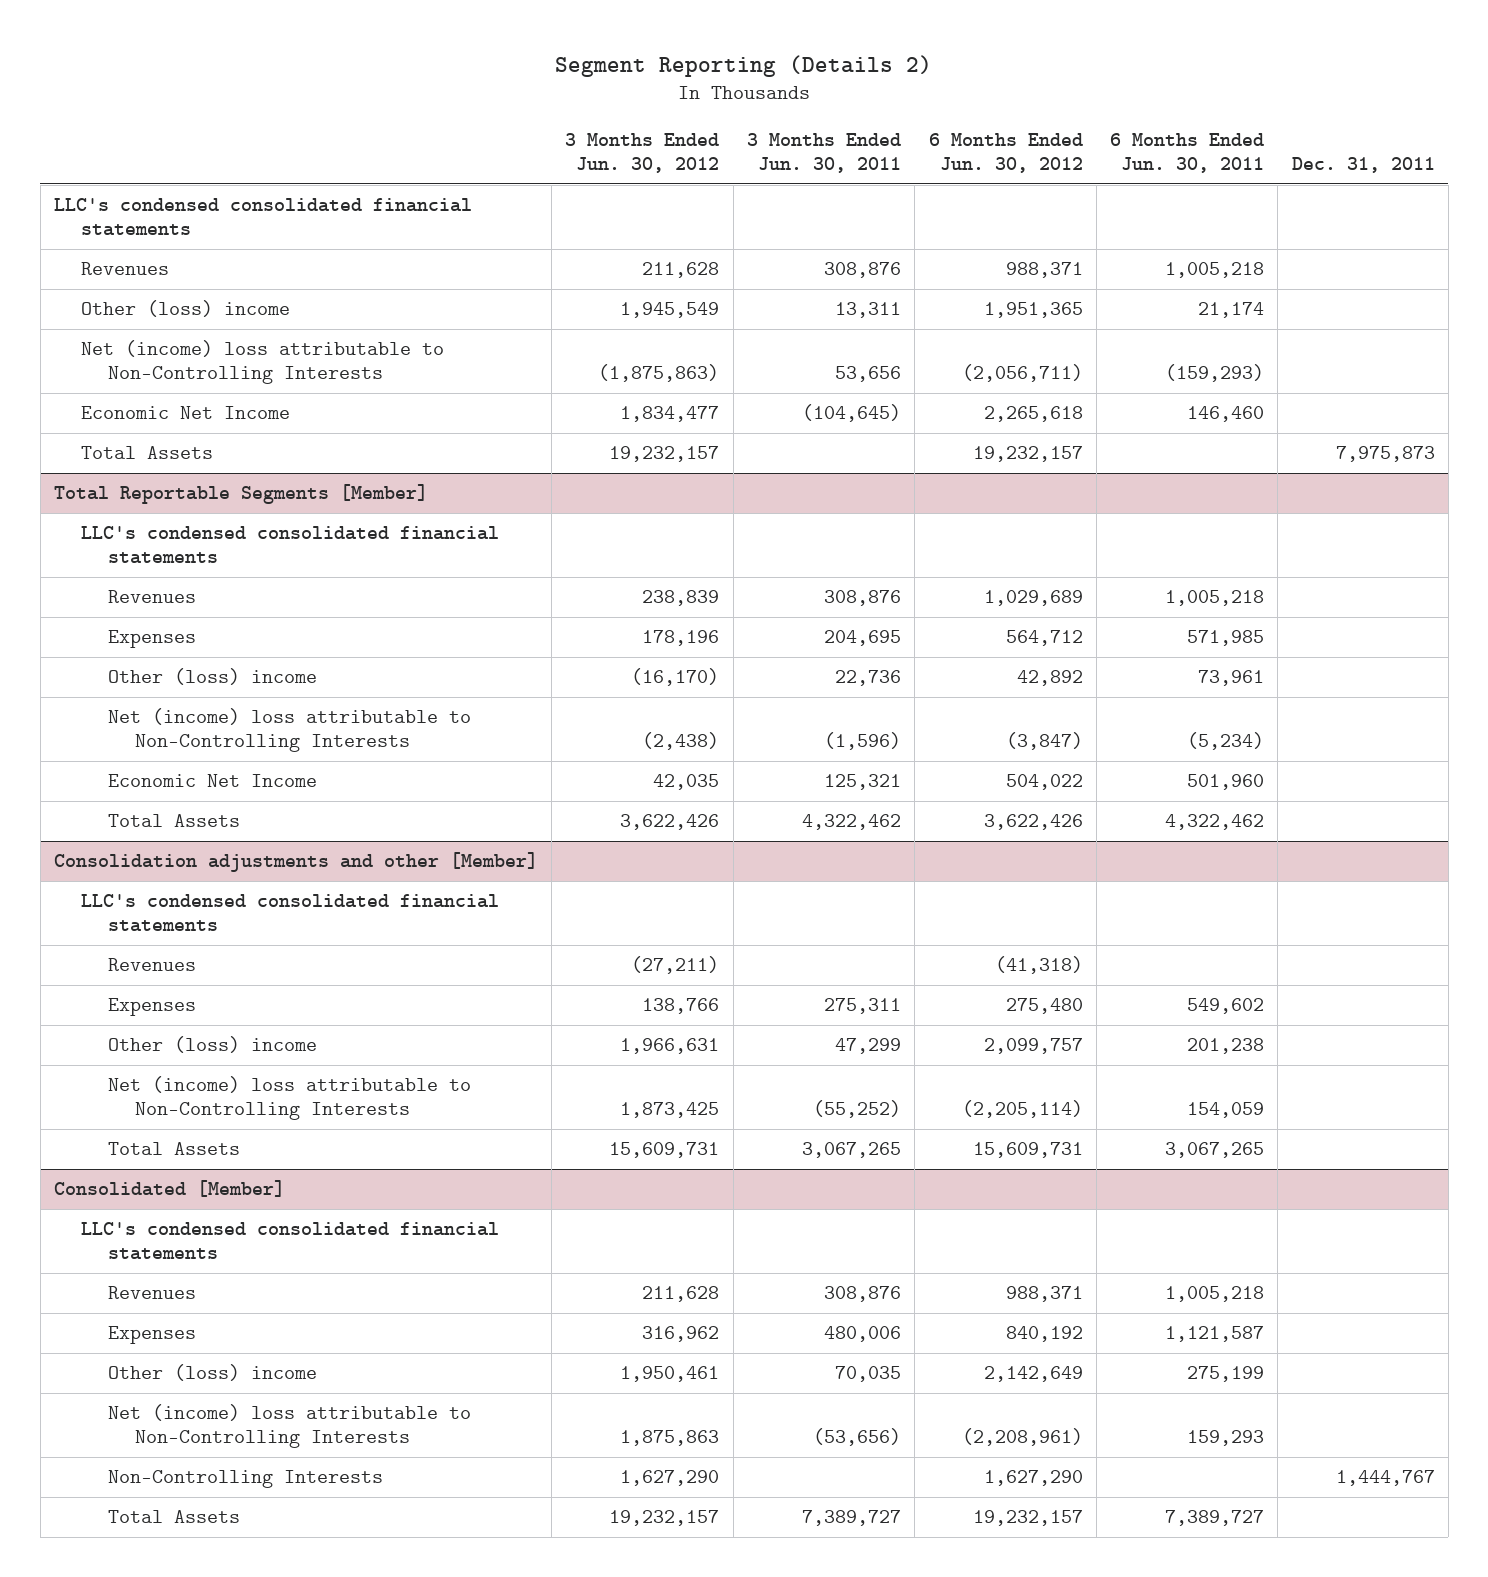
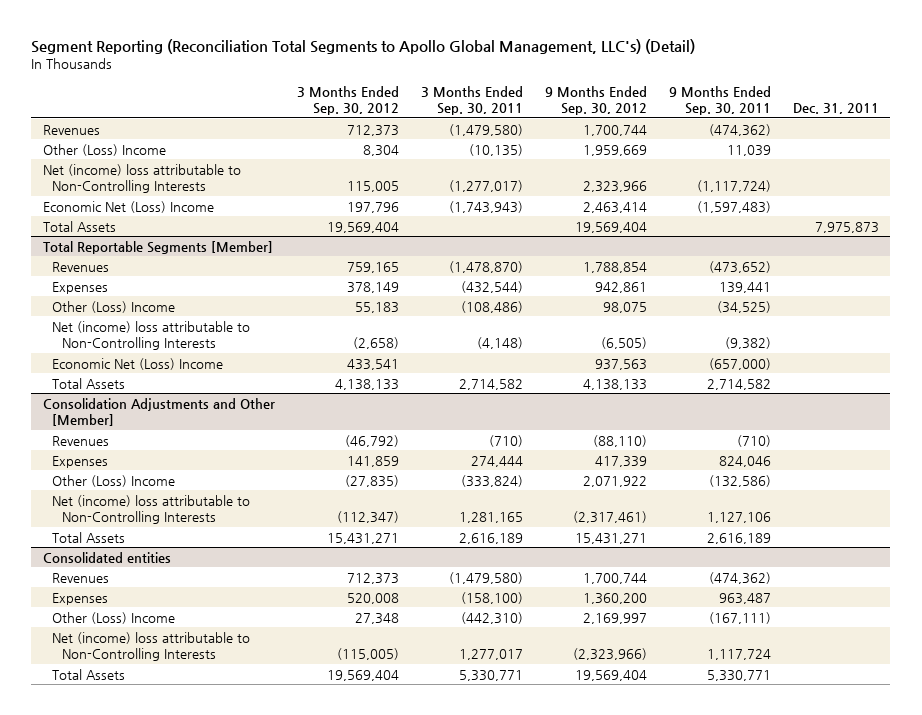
[555,54,933,77] Segment Reporting (Details 2) -> [31,39,696,55] Segment Reporting (Reconciliation Total Segments to Apollo Global Management, LLC's) (Detail)
[565,132,720,173] 3 Months Ended Jun. 30, 2012 -> none
[746,132,901,173] 3 Months Ended Jun. 30, 2011 -> none
[928,132,1083,173] 6 Months Ended Jun. 30, 2012 -> none
[1110,132,1265,173] 6 Months Ended Jun. 30, 2011 -> none
none -> [296,85,399,115] 3 Months Ended Sep. 30, 2012
none -> [420,85,523,115] 3 Months Ended Sep. 30, 2011
none -> [544,85,647,115] 9 Months Ended Sep. 30, 2012
none -> [668,85,771,115] 9 Months Ended Sep. 30, 2011
[53,198,472,237] LLC's condensed consolidated financial statements -> none
[80,300,290,318] Other (loss) income -> [42,143,166,156] Other (Loss) Income
[80,406,290,420] Economic Net Income -> [42,200,214,213] Economic Net (Loss) Income
[80,526,499,565] LLC's condensed consolidated financial statements -> none
[108,668,318,686] Other (loss) income -> [52,300,176,313] Other (Loss) Income
[108,774,318,788] Economic Net Income -> [52,357,224,370] Economic Net (Loss) Income
[80,894,499,933] LLC's condensed consolidated financial statements -> none
[53,852,538,873] Consolidation adjustments and other [Member] -> [42,397,275,426] Consolidation Adjustments and Other [Member]
[108,1036,318,1054] Other (loss) income -> [52,474,176,487] Other (Loss) Income
[80,1222,499,1261] LLC's condensed consolidated financial statements -> none
[53,1180,285,1198] Consolidated [Member] -> [42,551,171,563] Consolidated entities
[108,1364,318,1382] Other (loss) income -> [52,611,176,624] Other (Loss) Income
[108,1470,384,1489] Non-Controlling Interests -> none

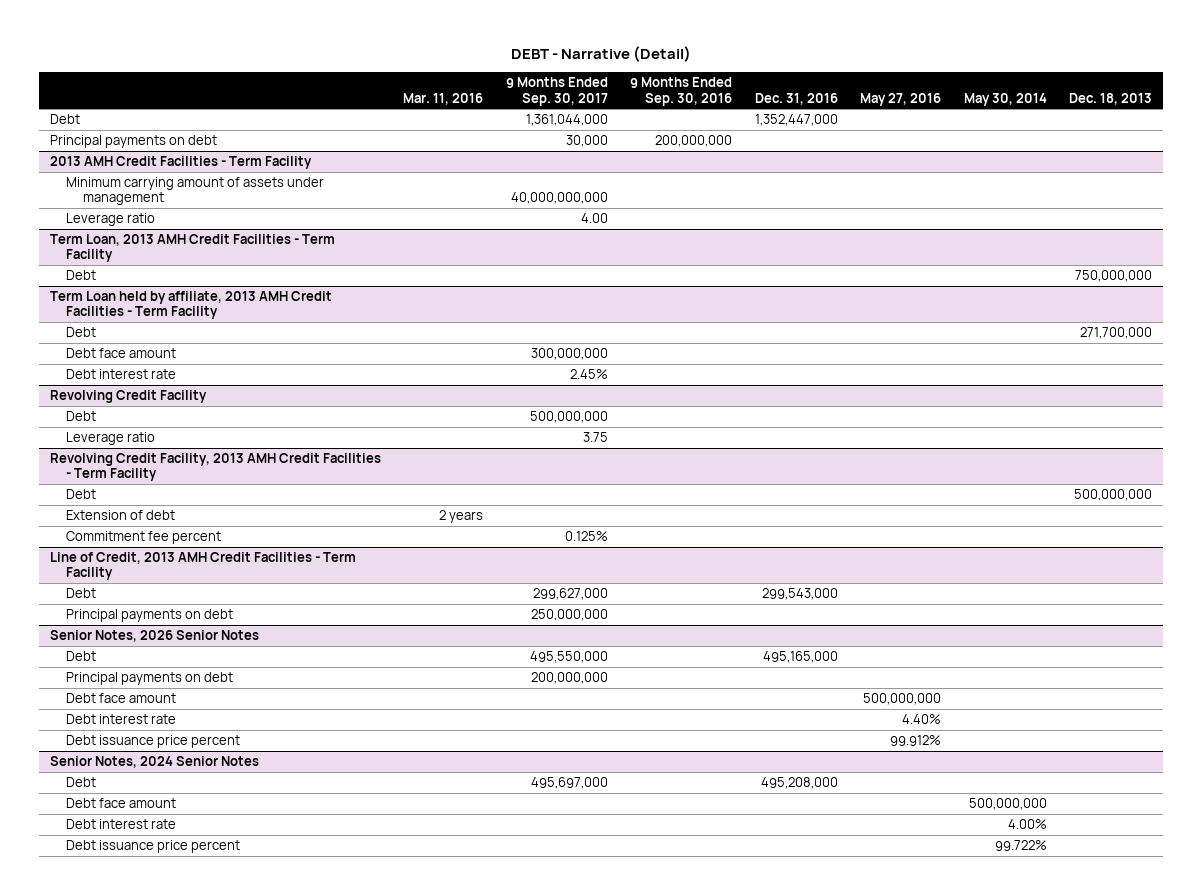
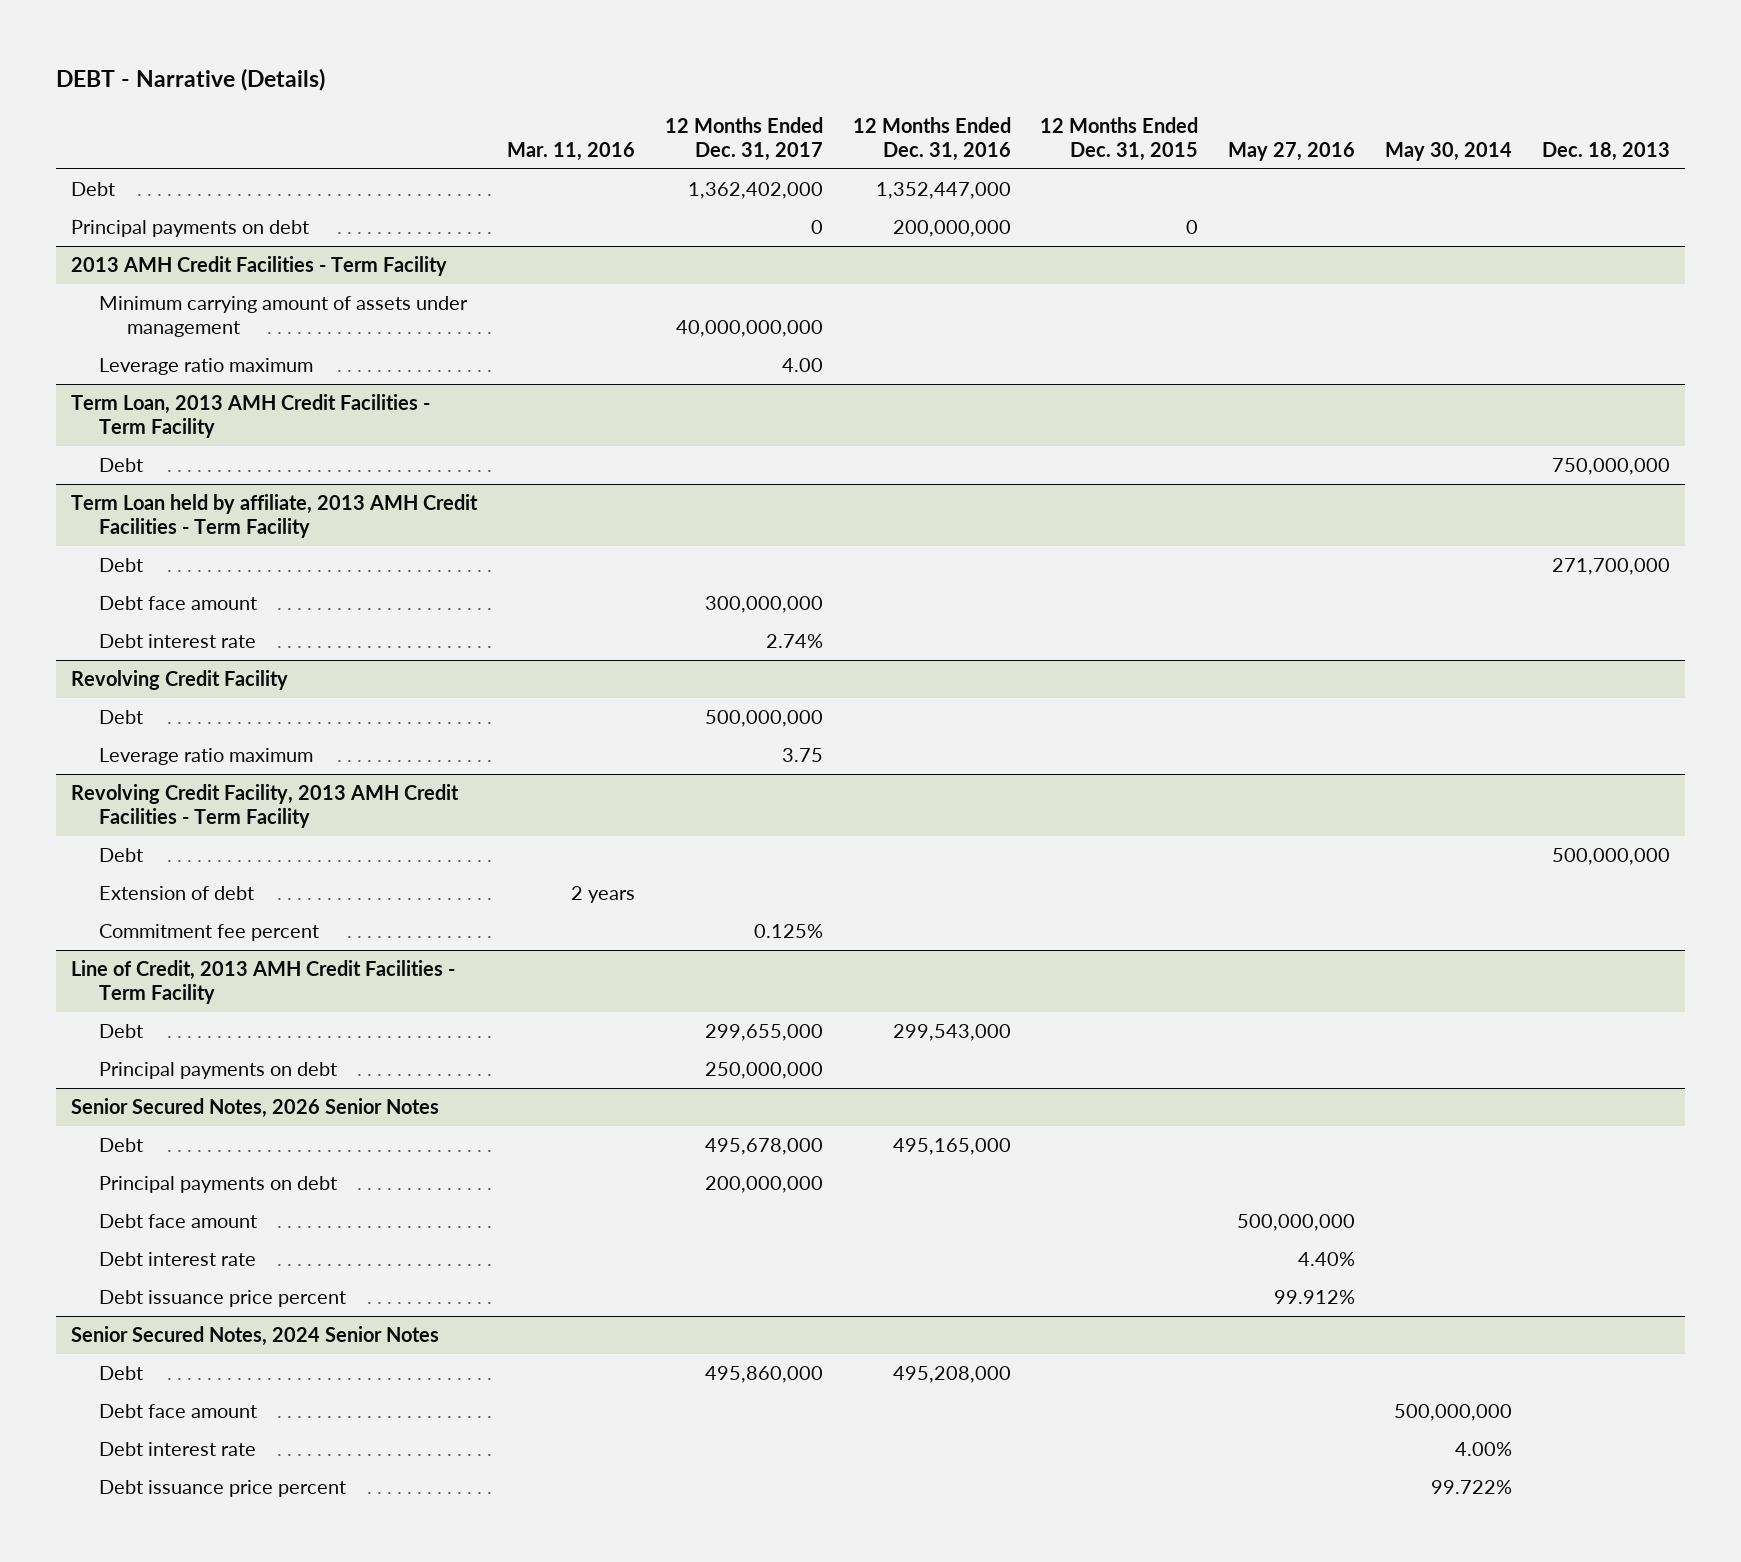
[510,46,691,63] DEBT - Narrative (Detail) -> [56,67,326,91] DEBT - Narrative (Details)
[505,77,608,106] 9 Months Ended Sep. 30, 2017 -> none
[630,77,733,106] 9 Months Ended Sep. 30, 2016 -> none
[754,92,838,105] Dec. 31, 2016 -> none
none -> [664,116,823,161] 12 Months Ended Dec. 31, 2017
none -> [852,116,1011,161] 12 Months Ended Dec. 31, 2016
none -> [1040,116,1199,161] 12 Months Ended Dec. 31, 2015
[66,213,156,227] Leverage ratio -> [98,358,313,376] Leverage ratio maximum
[66,432,156,446] Leverage ratio -> [98,748,313,766] Leverage ratio maximum
[49,630,259,643] Senior Notes, 2026 Senior Notes -> [70,1098,439,1119] Senior Secured Notes, 2026 Senior Notes
[49,756,259,769] Senior Notes, 2024 Senior Notes -> [70,1326,439,1347] Senior Secured Notes, 2024 Senior Notes

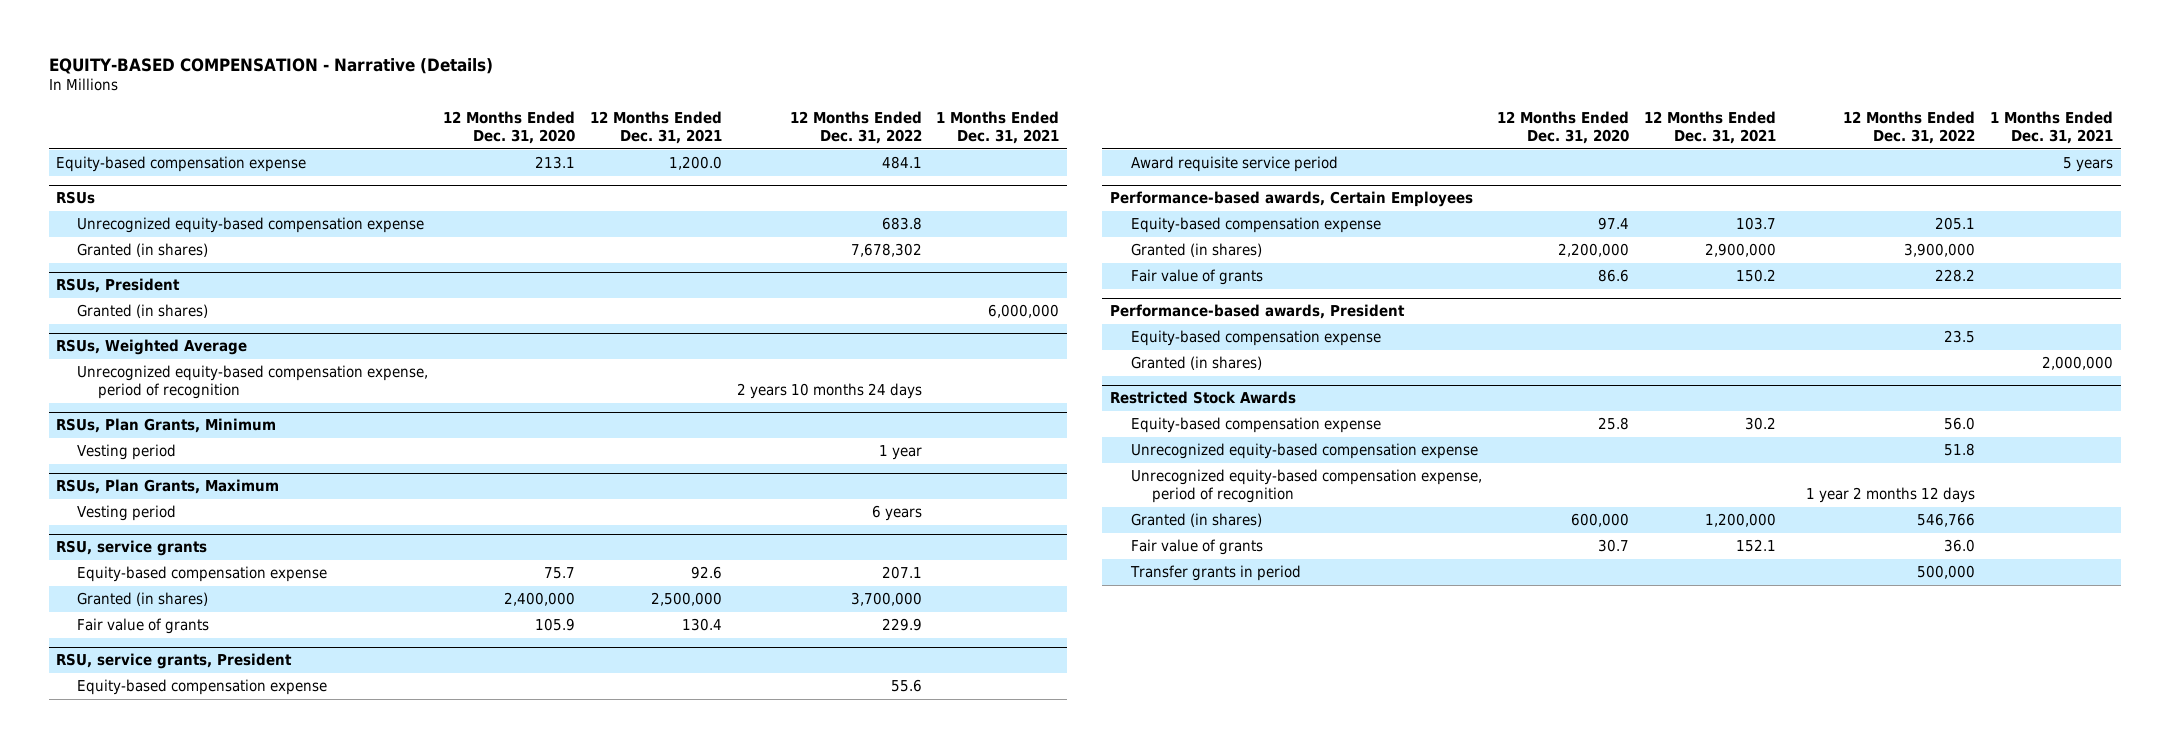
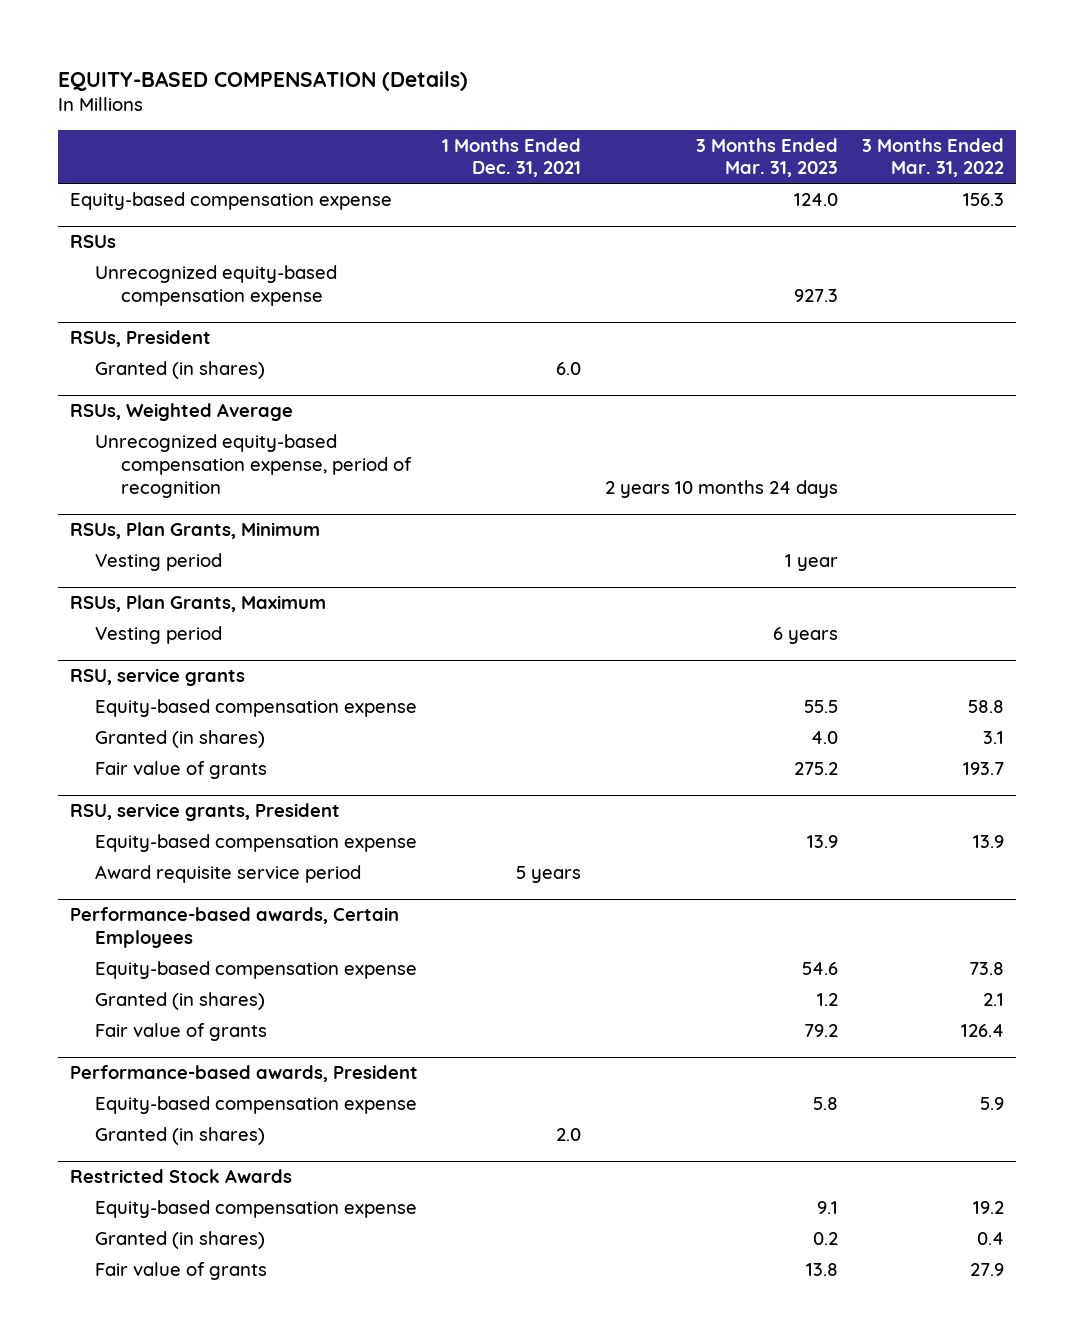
[48,57,493,74] EQUITY-BASED COMPENSATION - Narrative (Details) -> [58,70,469,91] EQUITY-BASED COMPENSATION (Details)
[442,110,575,144] 12 Months Ended Dec. 31, 2020 -> none
[589,110,722,144] 12 Months Ended Dec. 31, 2021 -> none
[789,110,922,144] 12 Months Ended Dec. 31, 2022 -> none
none -> [695,137,838,178] 3 Months Ended Mar. 31, 2023
none -> [861,137,1004,178] 3 Months Ended Mar. 31, 2022
[77,243,209,258] Granted (in shares) -> none
[988,304,1060,319] 6,000,000 -> [555,362,581,376] 6.0
[2042,356,2114,371] 2,000,000 -> [555,1128,581,1142] 2.0
[1131,443,1479,460] Unrecognized equity-based compensation expense -> none
[1131,469,1483,504] Unrecognized equity-based compensation expense, period of recognition -> none
[1130,565,1302,582] Transfer grants in period -> none

